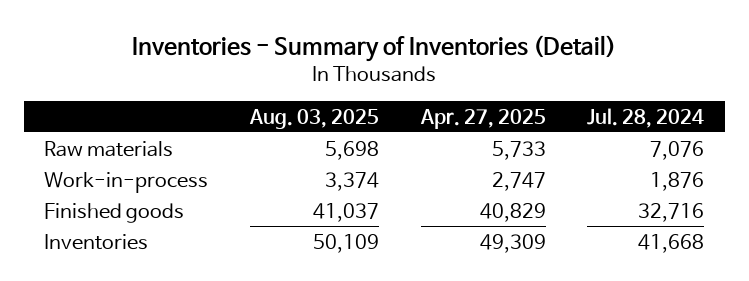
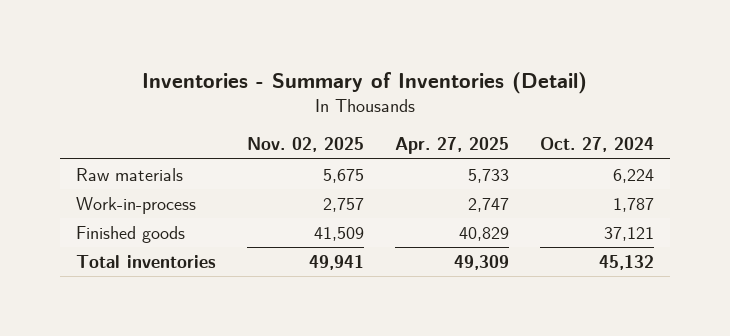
[248,108,379,129] Aug. 03, 2025 -> none
[587,107,705,128] Jul. 28, 2024 -> none
none -> [246,137,364,153] Nov. 02, 2025
none -> [540,137,655,153] Oct. 27, 2024
[44,233,149,250] Inventories -> [75,254,216,268] Total inventories

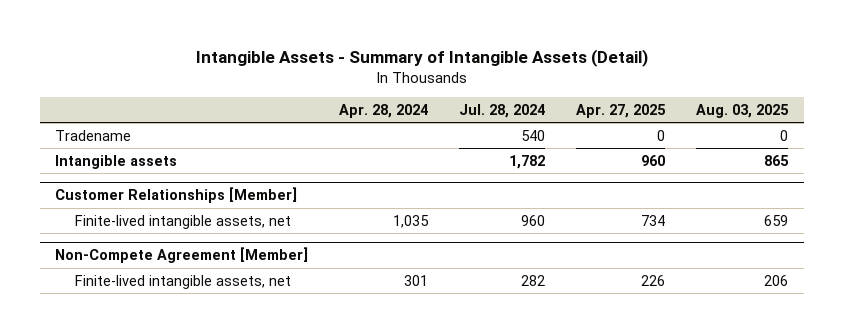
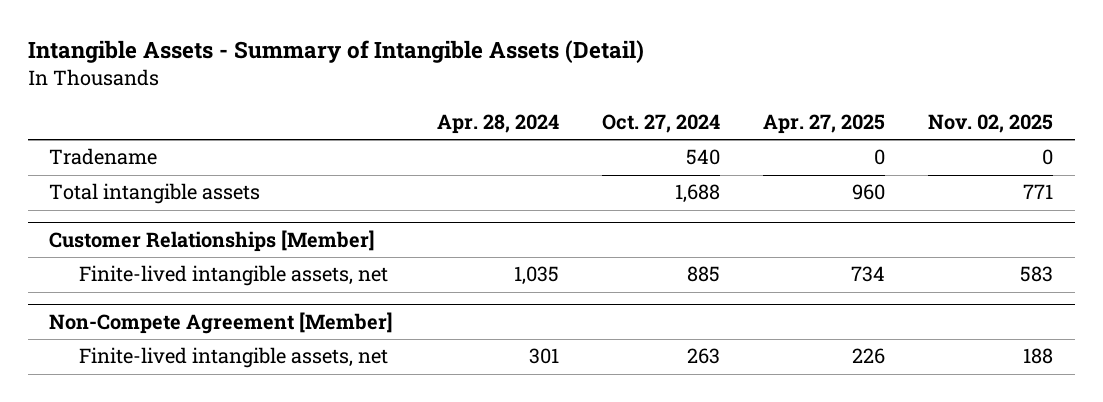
[459,103,546,118] Jul. 28, 2024 -> none
[696,103,790,118] Aug. 03, 2025 -> none
none -> [601,114,720,134] Oct. 27, 2024
none -> [928,114,1054,134] Nov. 02, 2025
[55,154,178,169] Intangible assets -> [49,183,261,205] Total intangible assets

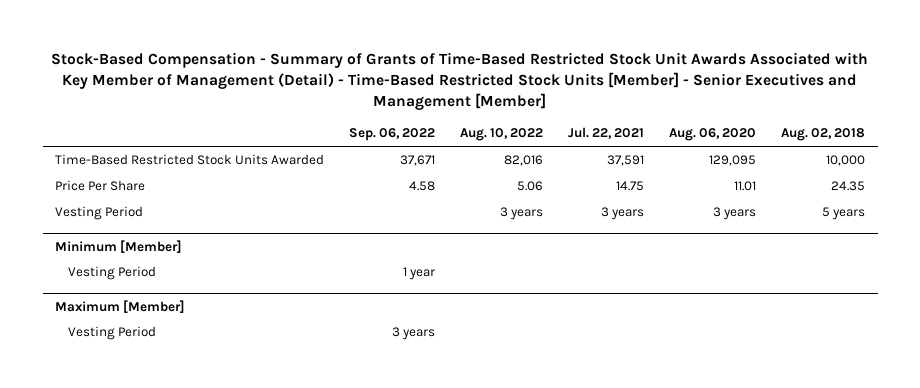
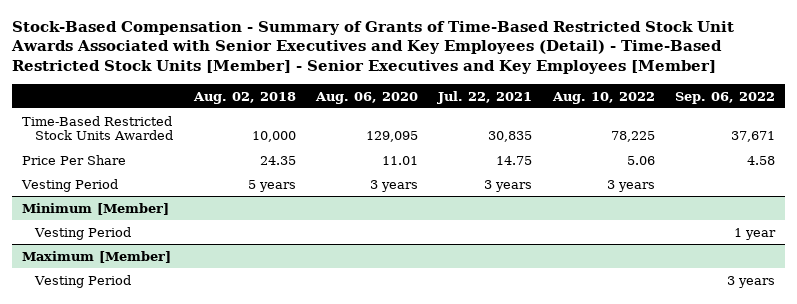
[51,51,869,111] Stock-Based Compensation - Summary of Grants of Time-Based Restricted Stock Unit Awards Associated with Key Member of Management (Detail) - Time-Based Restricted Stock Units [Member] - Senior Executives and Management [Member] -> [10,20,734,75] Stock-Based Compensation - Summary of Grants of Time-Based Restricted Stock Unit Awards Associated with Senior Executives and Key Employees (Detail) - Time-Based Restricted Stock Units [Member] - Senior Executives and Key Employees [Member]
[504,155,544,167] 82,016 -> [610,131,655,143] 78,225
[607,155,645,167] 37,591 -> [488,131,533,143] 30,835

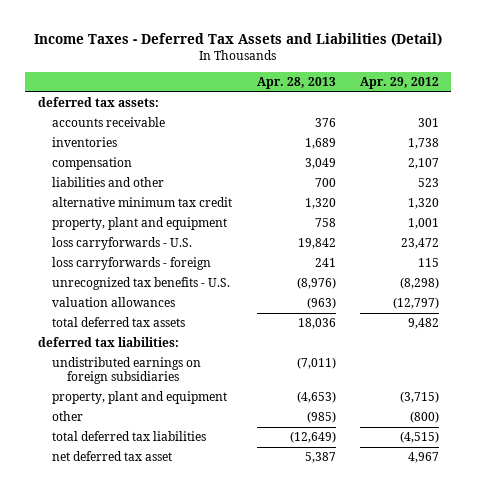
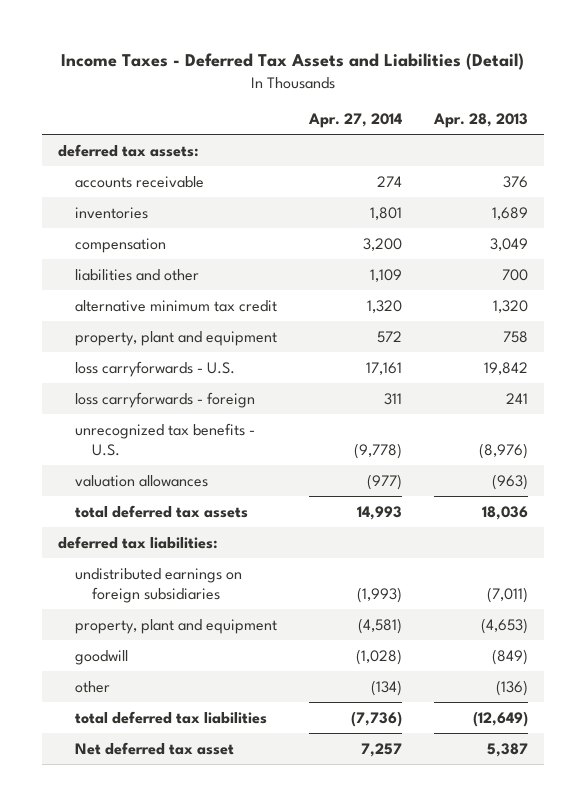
[360,77,440,90] Apr. 29, 2012 -> none
none -> [307,113,402,129] Apr. 27, 2014
none -> [74,649,128,665] goodwill
[306,411,336,424] (985) -> [495,679,528,696] (136)
[52,451,173,462] net deferred tax asset -> [74,741,234,755] Net deferred tax asset

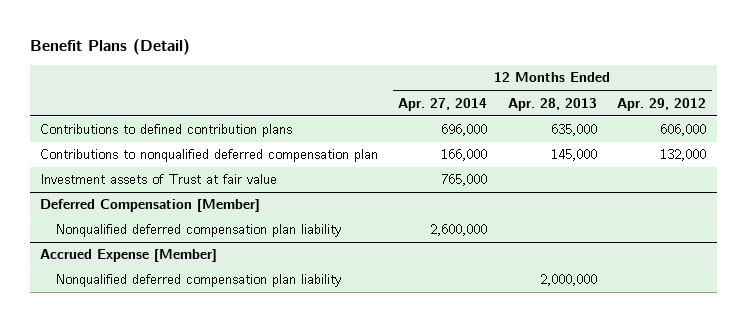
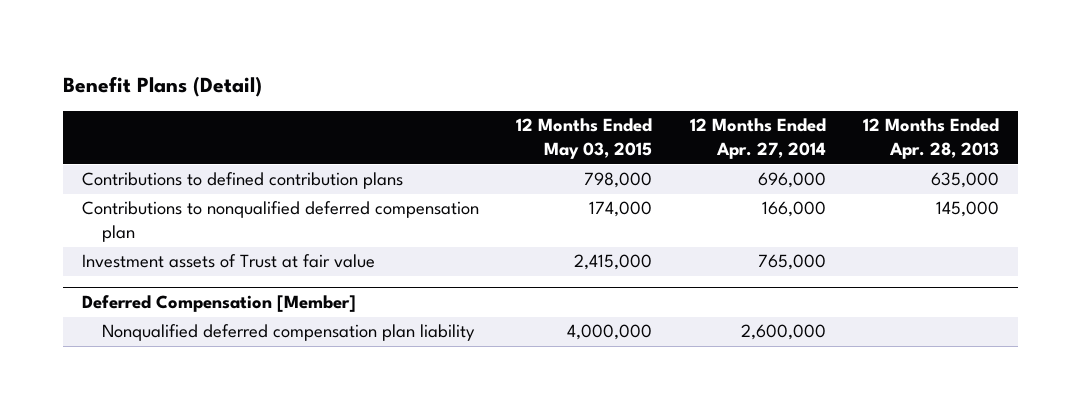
[617,97,707,111] Apr. 29, 2012 -> none
none -> [516,118,653,160] 12 Months Ended May 03, 2015
[39,249,217,263] Accrued Expense [Member] -> none
[54,274,341,288] Nonqualified deferred compensation plan liability -> none

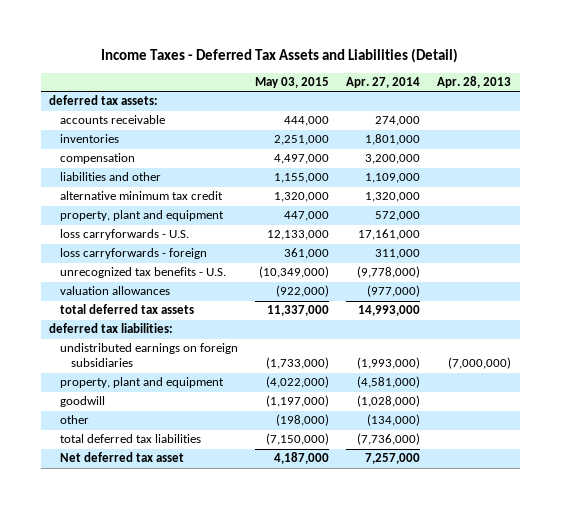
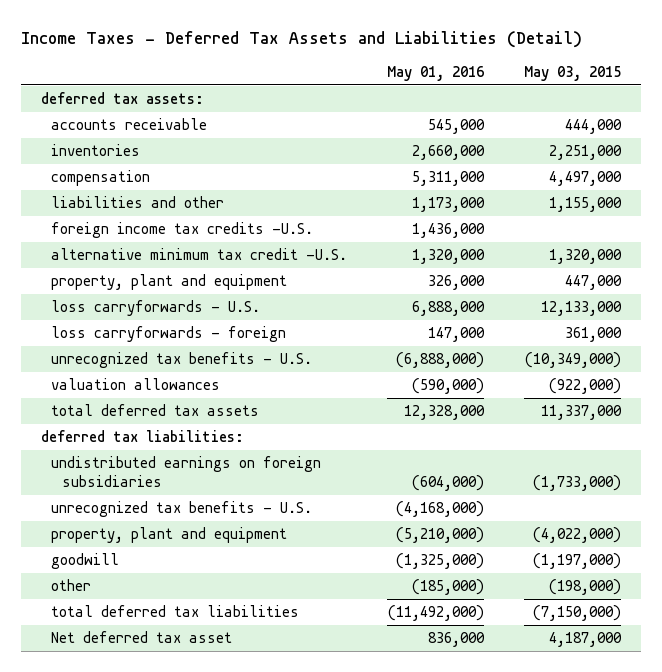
[346,76,421,88] Apr. 27, 2014 -> none
[437,75,512,88] Apr. 28, 2013 -> none
none -> [387,66,485,82] May 01, 2016
none -> [51,222,314,239] foreign income tax credits -U.S.
[60,191,224,201] alternative minimum tax credit -> [51,248,348,261] alternative minimum tax credit -U.S.
none -> [51,501,313,518] unrecognized tax benefits - U.S.

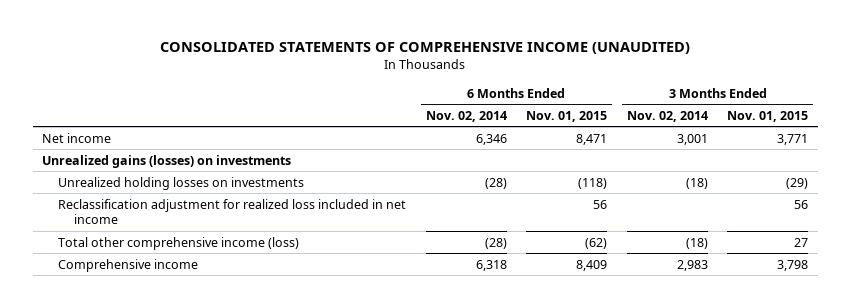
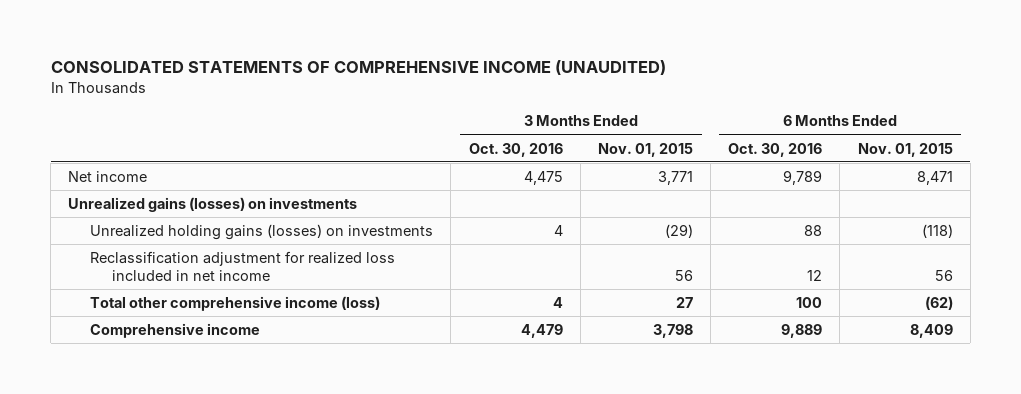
[425,110,507,122] Nov. 02, 2014 -> none
[626,110,708,122] Nov. 02, 2014 -> none
none -> [468,142,563,157] Oct. 30, 2016
none -> [728,142,823,157] Oct. 30, 2016
[58,176,305,190] Unrealized holding losses on investments -> [90,223,434,240] Unrealized holding gains (losses) on investments

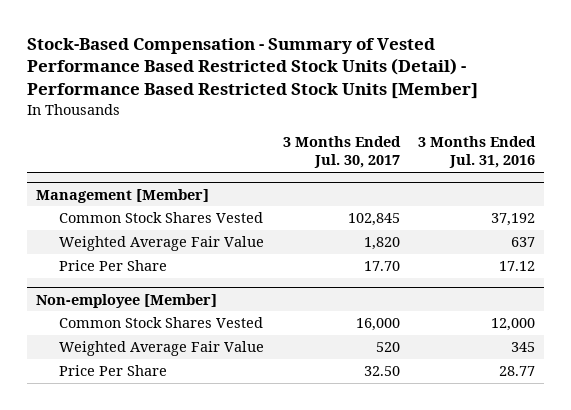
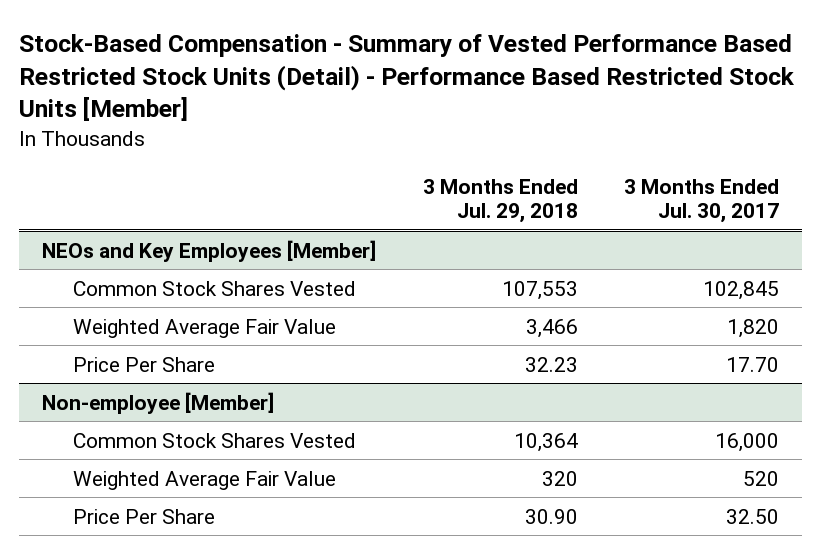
[418,135,537,169] 3 Months Ended Jul. 31, 2016 -> none
none -> [422,178,578,224] 3 Months Ended Jul. 29, 2018
[36,188,210,203] Management [Member] -> [42,239,377,262] NEOs and Key Employees [Member]

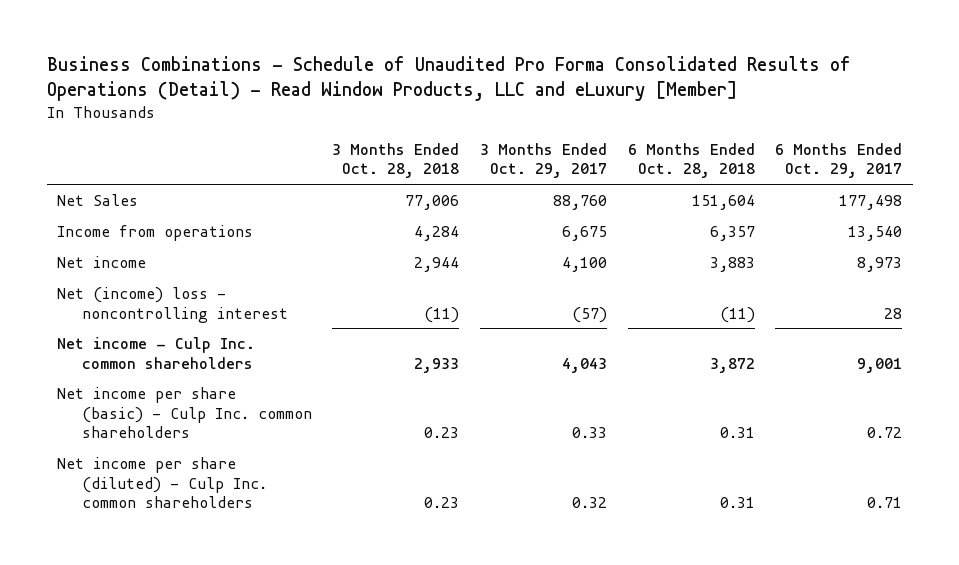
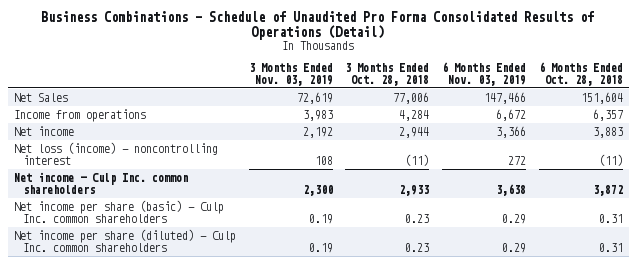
[46,56,851,102] Business Combinations - Schedule of Unaudited Pro Forma Consolidated Results of Operations (Detail) - Read Window Products, LLC and eLuxury [Member] -> [41,11,595,40] Business Combinations - Schedule of Unaudited Pro Forma Consolidated Results of Operations (Detail)
[480,142,608,179] 3 Months Ended Oct. 29, 2017 -> none
[775,142,903,179] 6 Months Ended Oct. 29, 2017 -> none
none -> [248,62,333,86] 3 Months Ended Nov. 03, 2019
none -> [442,61,527,86] 6 Months Ended Nov. 03, 2019
[56,286,288,323] Net (income) loss - noncontrolling interest -> [14,141,219,165] Net loss (income) - noncontrolling interest

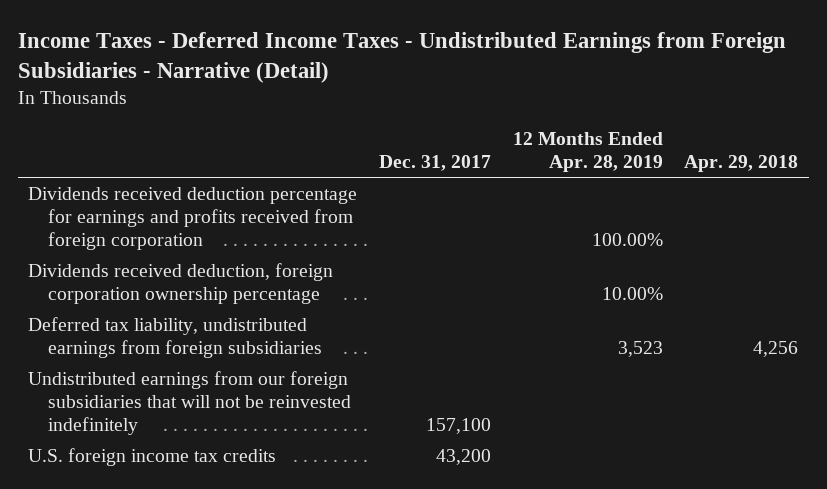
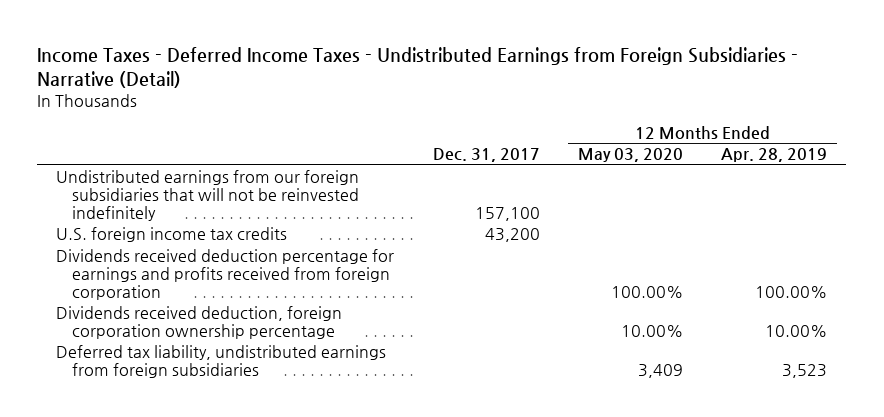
[684,155,799,173] Apr. 29, 2018 -> none
none -> [577,148,683,163] May 03, 2020
[28,370,352,436] Undistributed earnings from our foreign subsidiaries that will not be reinvested indefinitely -> [56,170,360,221] Undistributed earnings from our foreign subsidiaries that will not be reinvested indefinitely
[28,447,277,466] U.S. foreign income tax credits -> [56,227,288,243] U.S. foreign income tax credits

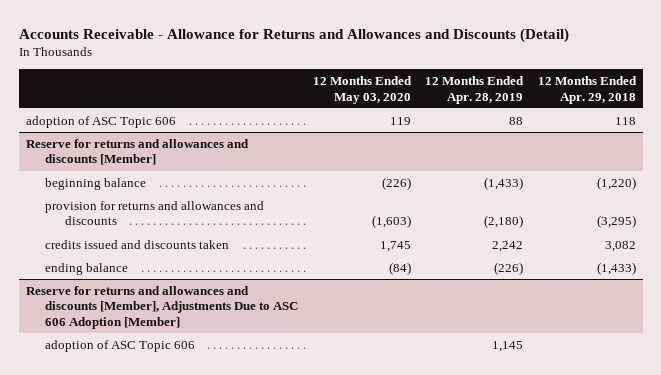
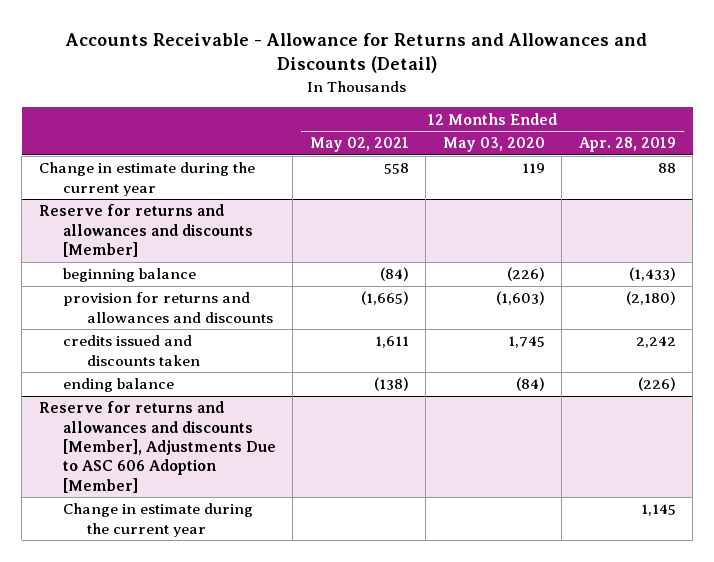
[537,75,637,104] 12 Months Ended Apr. 29, 2018 -> none
none -> [309,137,409,153] May 02, 2021
[25,115,176,128] adoption of ASC Topic 606 -> [38,162,255,196] Change in estimate during the current year
[45,339,196,352] adoption of ASC Topic 606 -> [62,503,253,537] Change in estimate during the current year

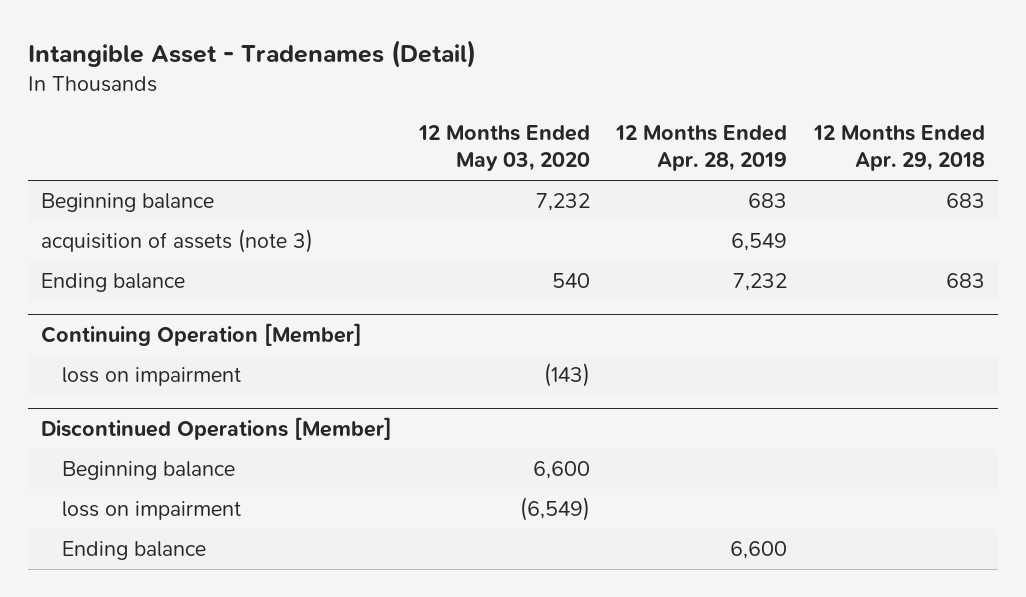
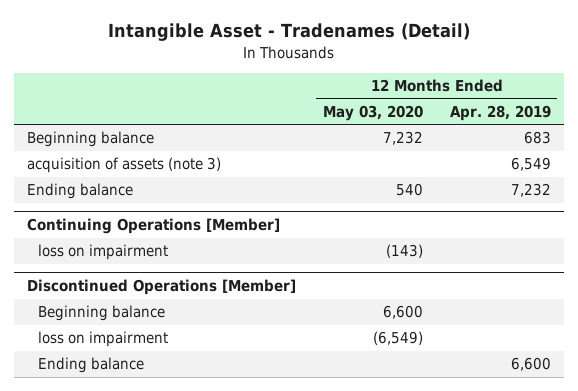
[812,124,985,172] 12 Months Ended Apr. 29, 2018 -> none
[41,323,363,347] Continuing Operation [Member] -> [27,218,281,235] Continuing Operations [Member]

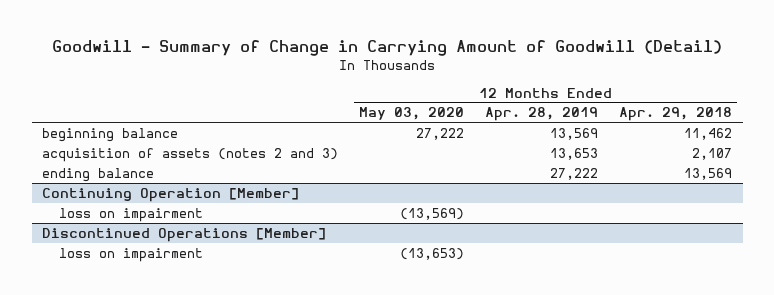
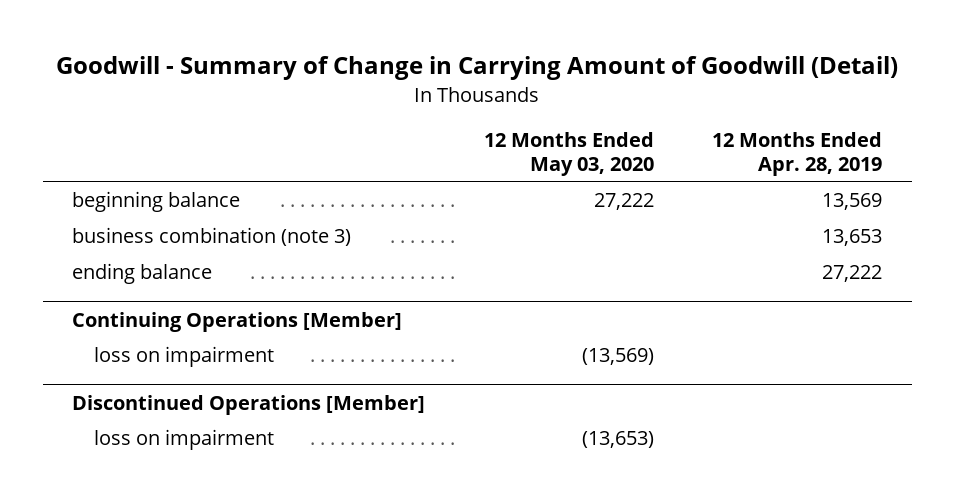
[619,107,733,122] Apr. 29, 2018 -> none
[42,147,339,162] acquisition of assets (notes 2 and 3) -> [72,227,352,247] business combination (note 3)
[42,187,300,202] Continuing Operation [Member] -> [72,311,403,332] Continuing Operations [Member]

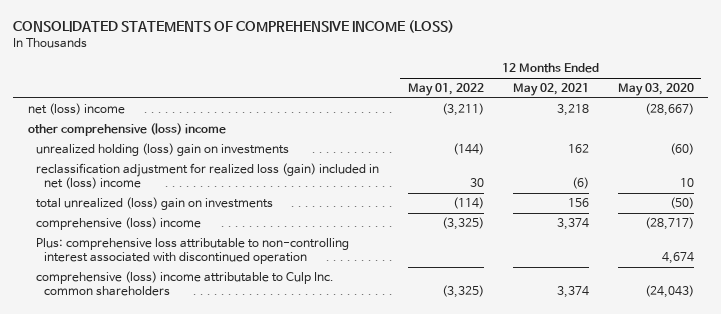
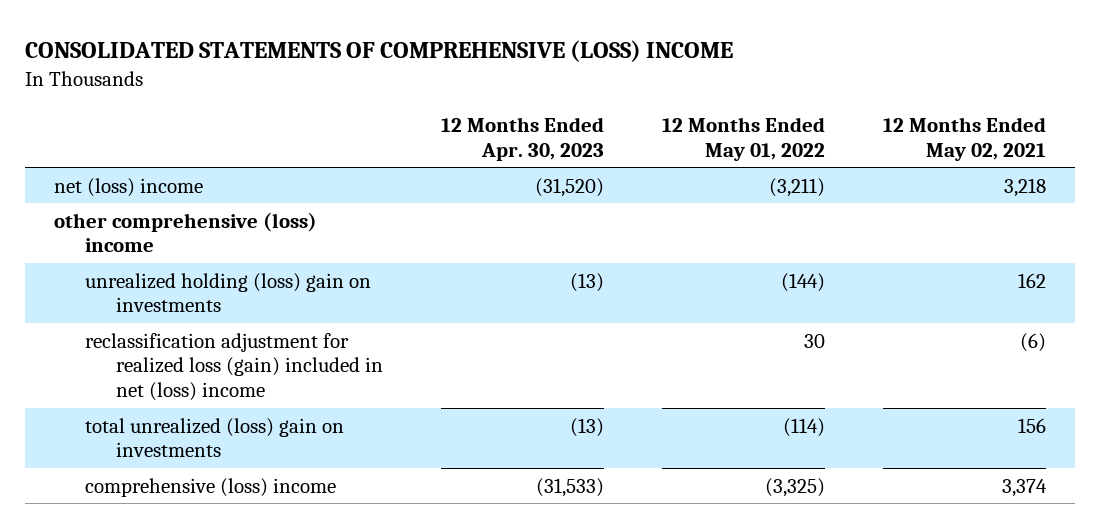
[13,20,455,34] CONSOLIDATED STATEMENTS OF COMPREHENSIVE INCOME (LOSS) -> [25,39,734,62] CONSOLIDATED STATEMENTS OF COMPREHENSIVE (LOSS) INCOME
[617,83,694,97] May 03, 2020 -> none
none -> [440,116,604,161] 12 Months Ended Apr. 30, 2023
[35,238,349,265] Plus: comprehensive loss attributable to non-controlling interest associated with discontinued operation -> none
[35,271,334,297] comprehensive (loss) income attributable to Culp Inc. common shareholders -> none

